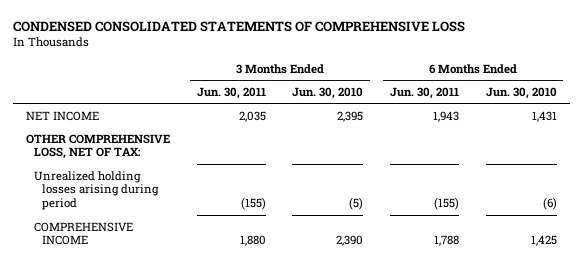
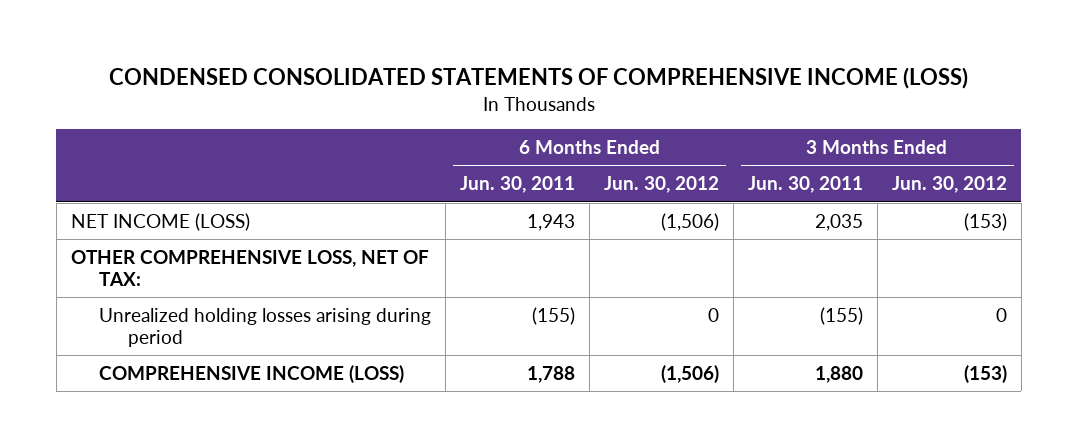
[12,20,465,32] CONDENSED CONSOLIDATED STATEMENTS OF COMPREHENSIVE LOSS -> [108,67,968,90] CONDENSED CONSOLIDATED STATEMENTS OF COMPREHENSIVE INCOME (LOSS)
[292,86,364,99] Jun. 30, 2010 -> none
[485,86,557,99] Jun. 30, 2010 -> none
none -> [604,176,720,194] Jun. 30, 2012
none -> [891,176,1007,194] Jun. 30, 2012
[26,110,100,121] NET INCOME -> [70,212,250,231] NET INCOME (LOSS)
[34,221,134,246] COMPREHENSIVE INCOME -> [99,364,405,383] COMPREHENSIVE INCOME (LOSS)

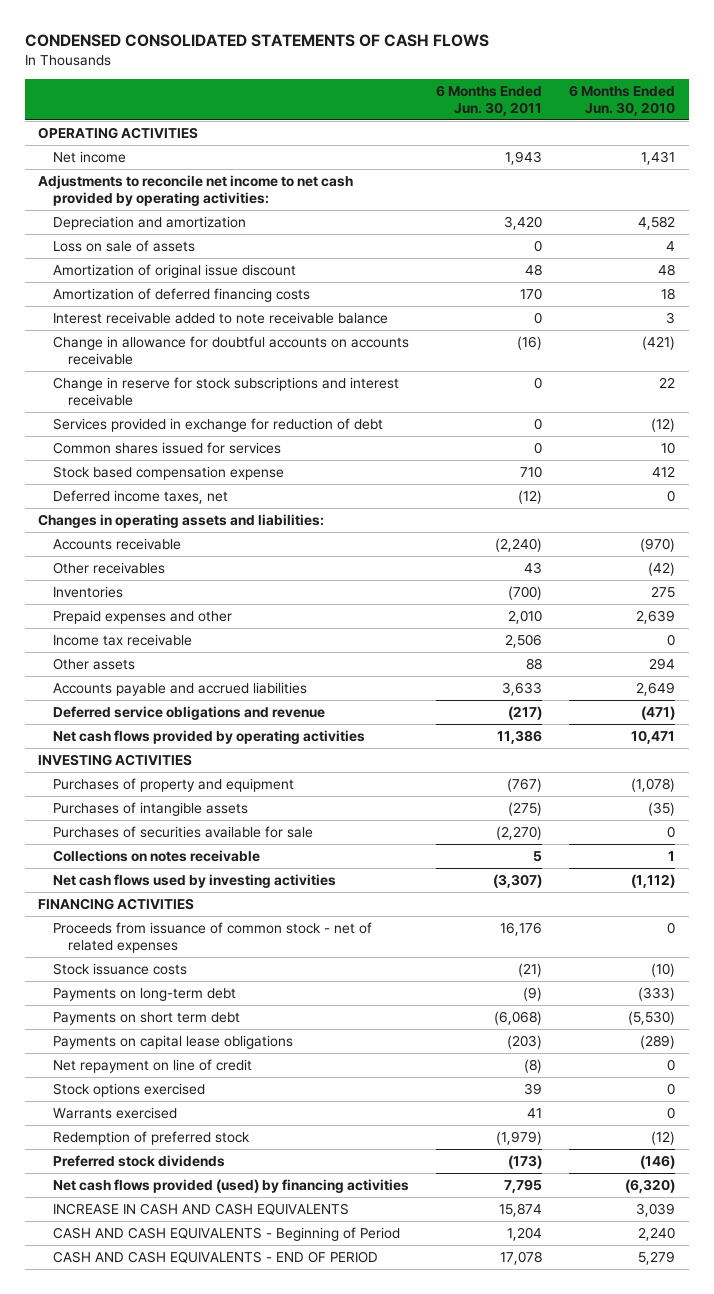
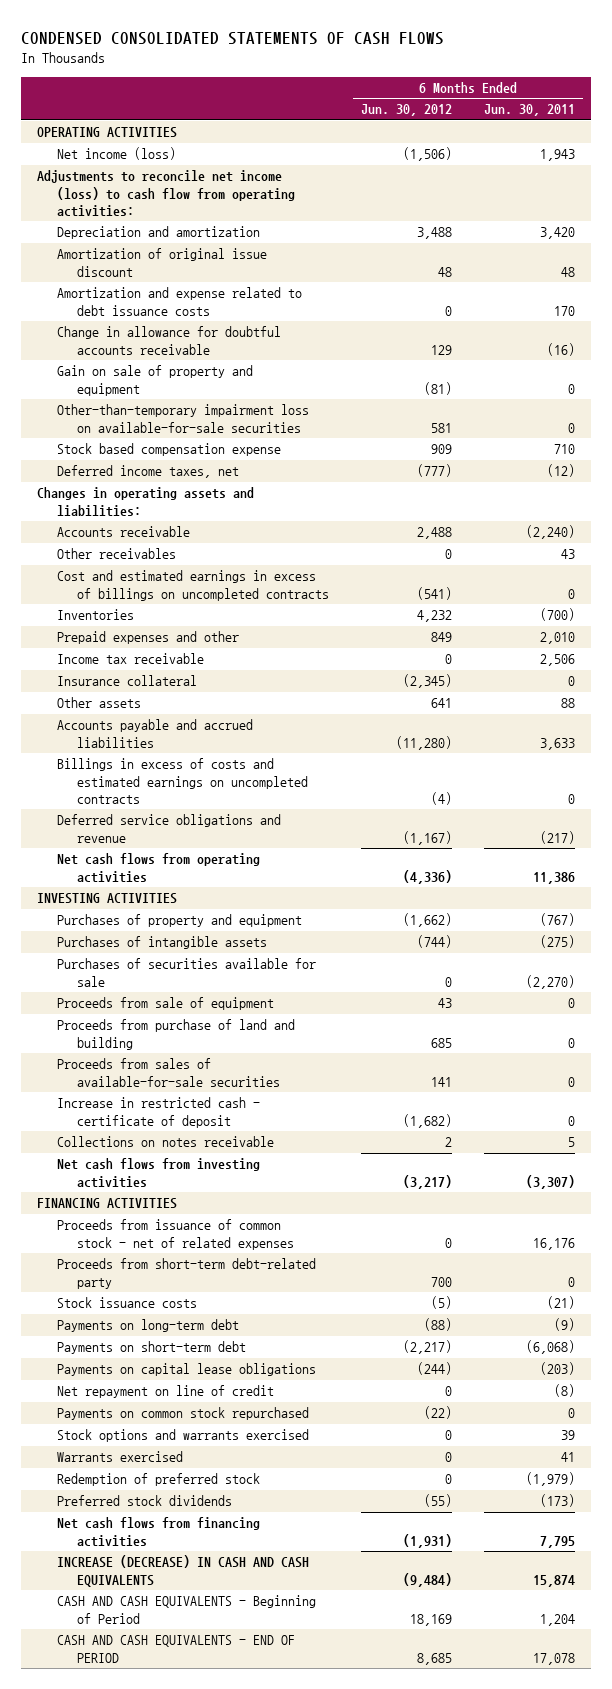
[569,84,676,116] 6 Months Ended Jun. 30, 2010 -> none
none -> [360,104,452,117] Jun. 30, 2012
[53,150,127,163] Net income -> [56,147,176,161] Net income (loss)
[38,174,354,206] Adjustments to reconcile net income to net cash provided by operating activities: -> [37,170,295,217] Adjustments to reconcile net income (loss) to cash flow from operating activities:
[53,239,196,252] Loss on sale of assets -> none
[53,311,389,324] Interest receivable added to note receivable balance -> none
[53,376,400,406] Change in reserve for stock subscriptions and interest receivable -> none
[53,417,384,432] Services provided in exchange for reduction of debt -> none
[53,441,282,454] Common shares issued for services -> none
[53,287,311,302] Amortization of deferred financing costs -> [56,287,302,316] Amortization and expense related to debt issuance costs
[53,335,410,365] Change in allowance for doubtful accounts on accounts receivable -> [56,326,281,355] Change in allowance for doubtful accounts receivable
none -> [56,365,253,396] Gain on sale of property and equipment
none -> [56,404,309,433] Other-than-temporary impairment loss on available-for-sale securities
none -> [56,570,329,601] Cost and estimated earnings in excess of billings on uncompleted contracts
none -> [56,675,197,687] Insurance collateral
none -> [56,758,308,804] Billings in excess of costs and estimated earnings on uncompleted contracts
[53,729,366,744] Net cash flows provided by operating activities -> [56,853,260,883] Net cash flows from operating activities
none -> [56,997,274,1011] Proceeds from sale of equipment
none -> [56,1019,295,1050] Proceeds from purchase of land and building
none -> [56,1058,280,1087] Proceeds from sales of available-for-sale securities
none -> [56,1097,260,1128] Increase in restricted cash - certificate of deposit
[53,873,337,888] Net cash flows used by investing activities -> [56,1158,260,1188] Net cash flows from investing activities
none -> [56,1258,316,1289] Proceeds from short-term debt-related party
[53,1011,241,1025] Payments on short term debt -> [56,1341,246,1355] Payments on short-term debt
none -> [56,1407,309,1421] Payments on common stock repurchased
[53,1082,206,1097] Stock options exercised -> [56,1429,309,1443] Stock options and warrants exercised
[53,1178,410,1193] Net cash flows provided (used) by financing activities -> [56,1517,260,1547] Net cash flows from financing activities
[53,1202,350,1215] INCREASE IN CASH AND CASH EQUIVALENTS -> [56,1555,309,1587] INCREASE (DECREASE) IN CASH AND CASH EQUIVALENTS

